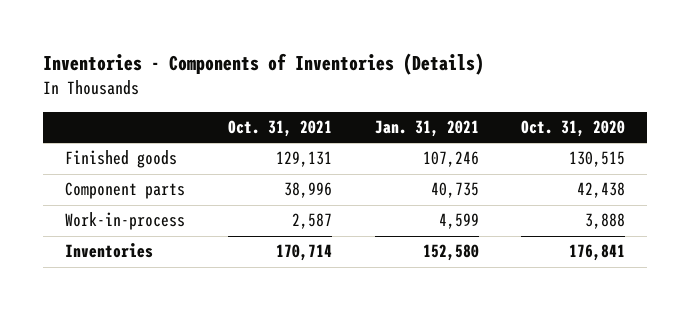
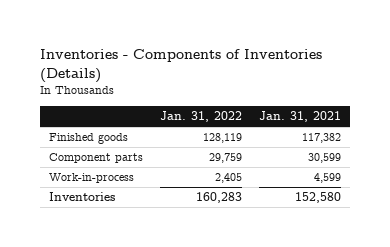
[227,119,332,137] Oct. 31, 2021 -> none
[521,119,626,137] Oct. 31, 2020 -> none
none -> [159,111,242,123] Jan. 31, 2022
[422,151,479,168] 107,246 -> [302,133,342,144] 117,382
[430,182,479,199] 40,735 -> [308,153,342,164] 30,599

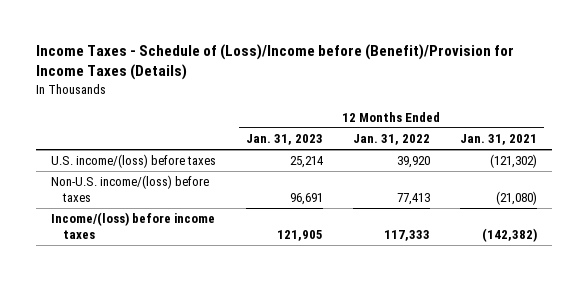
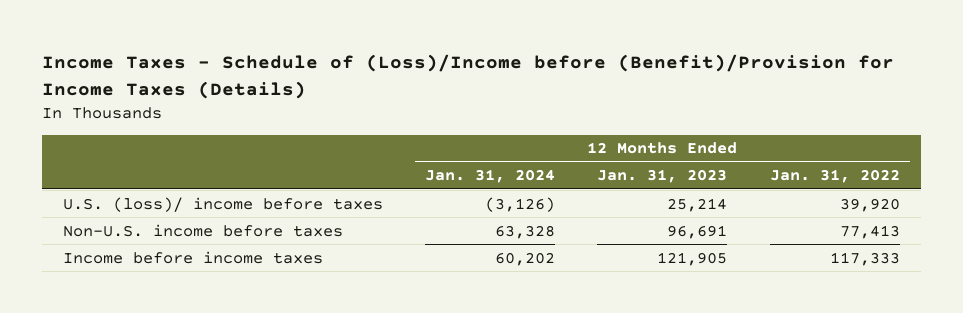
[459,134,537,146] Jan. 31, 2021 -> none
none -> [425,169,556,184] Jan. 31, 2024
[51,154,217,169] U.S. income/(loss) before taxes -> [63,196,384,212] U.S. (loss)/ income before taxes
[51,175,210,202] Non-U.S. income/(loss) before taxes -> [63,223,344,237] Non-U.S. income before taxes
[51,212,216,239] Income/(loss) before income taxes -> [63,250,324,264] Income before income taxes

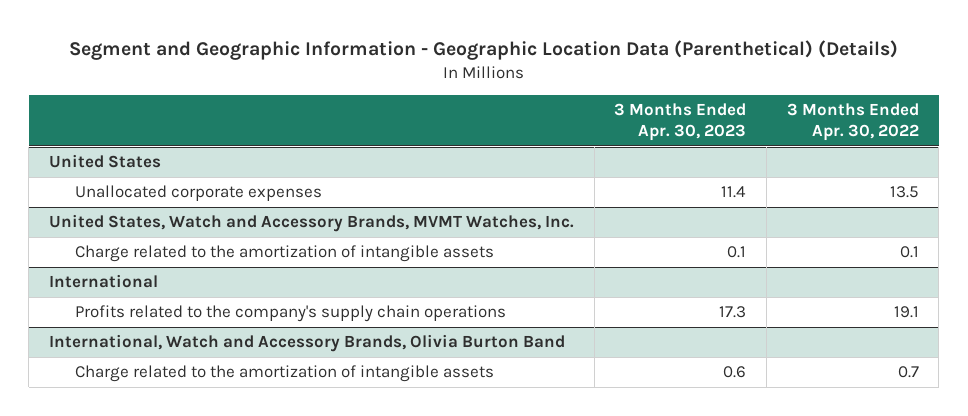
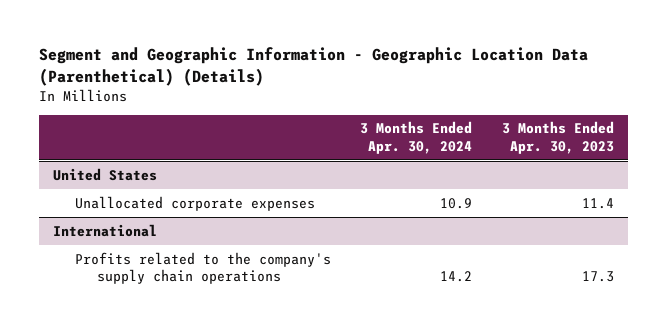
[786,102,919,142] 3 Months Ended Apr. 30, 2022 -> none
none -> [360,121,473,154] 3 Months Ended Apr. 30, 2024
[49,214,575,233] United States, Watch and Accessory Brands, MVMT Watches, Inc. -> none
[74,245,494,263] Charge related to the amortization of intangible assets -> none
[49,334,566,353] International, Watch and Accessory Brands, Olivia Burton Band -> none
[74,365,494,383] Charge related to the amortization of intangible assets -> none

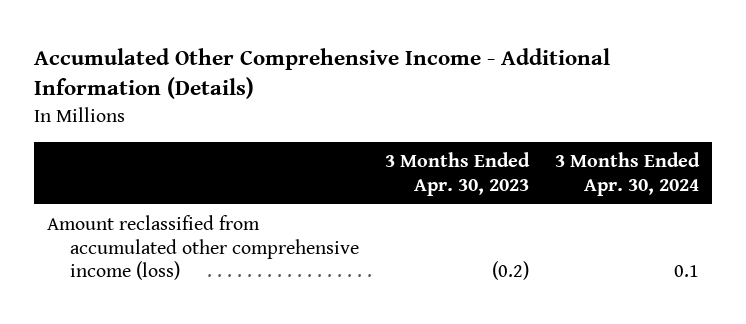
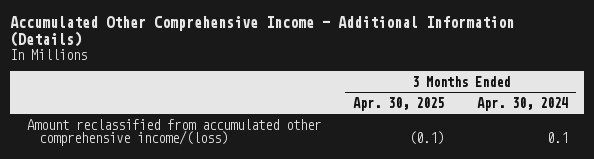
[384,152,530,196] 3 Months Ended Apr. 30, 2023 -> none
none -> [353,96,445,111] Apr. 30, 2025
[46,215,359,281] Amount reclassified from accumulated other comprehensive income (loss) -> [26,118,321,147] Amount reclassified from accumulated other comprehensive income/(loss)

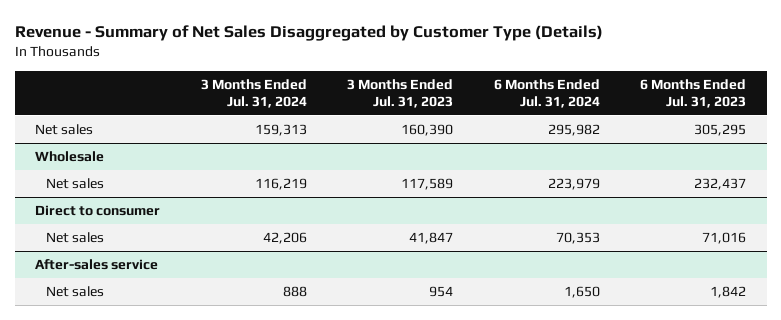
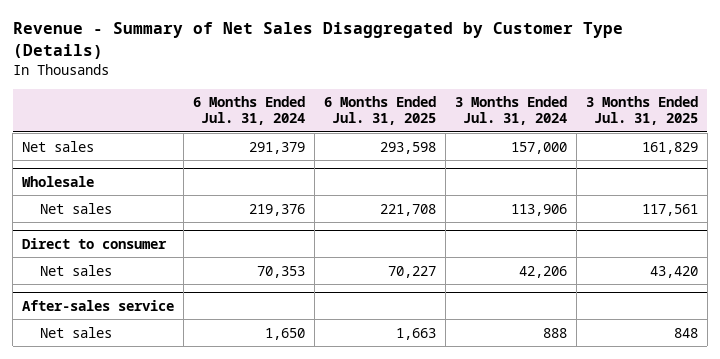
[347,78,454,108] 3 Months Ended Jul. 31, 2023 -> none
[640,78,747,108] 6 Months Ended Jul. 31, 2023 -> none
none -> [324,96,437,126] 6 Months Ended Jul. 31, 2025
none -> [585,96,698,126] 3 Months Ended Jul. 31, 2025
[254,124,307,137] 159,313 -> [511,141,568,154] 157,000
[547,124,600,137] 295,982 -> [249,141,306,154] 291,379
[254,178,307,191] 116,219 -> [511,203,568,216] 113,906
[547,178,600,191] 223,979 -> [249,203,306,216] 219,376

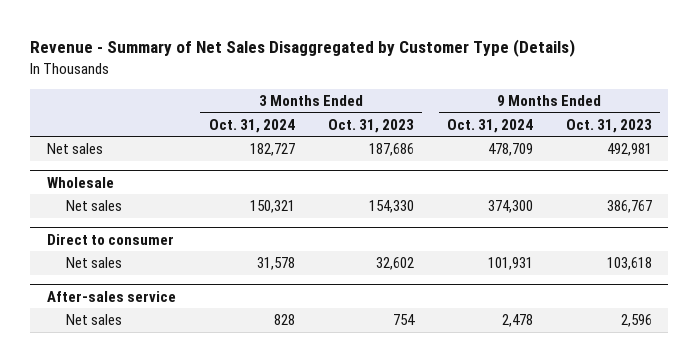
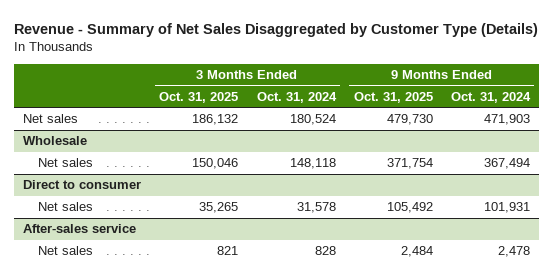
[327,118,414,133] Oct. 31, 2023 -> none
[565,118,652,133] Oct. 31, 2023 -> none
none -> [159,91,239,103] Oct. 31, 2025
none -> [353,91,433,103] Oct. 31, 2025
[249,143,295,157] 182,727 -> [289,114,336,126] 180,524
[487,143,533,157] 478,709 -> [483,114,530,126] 471,903
[249,200,295,214] 150,321 -> [289,158,336,170] 148,118
[487,200,533,214] 374,300 -> [483,158,530,170] 367,494

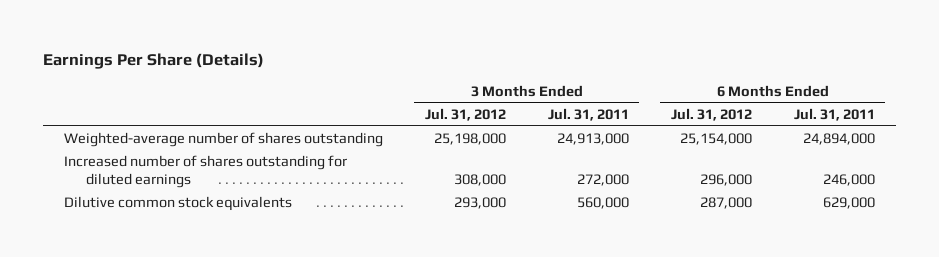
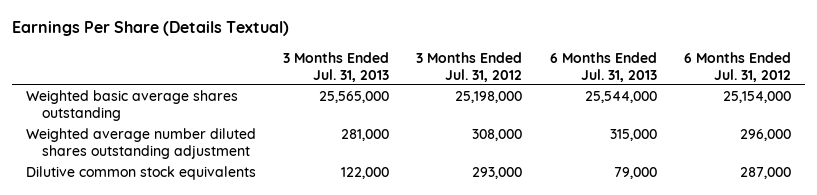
[42,53,264,70] Earnings Per Share (Details) -> [11,21,289,37] Earnings Per Share (Details Textual)
[547,107,629,121] Jul. 31, 2011 -> none
[793,107,875,121] Jul. 31, 2011 -> none
none -> [283,51,390,82] 3 Months Ended Jul. 31, 2013
none -> [549,51,657,82] 6 Months Ended Jul. 31, 2013
[63,132,383,148] Weighted-average number of shares outstanding -> [25,90,238,122] Weighted basic average shares outstanding
[63,155,347,188] Increased number of shares outstanding for diluted earnings -> [25,128,256,160] Weighted average number diluted shares outstanding adjustment

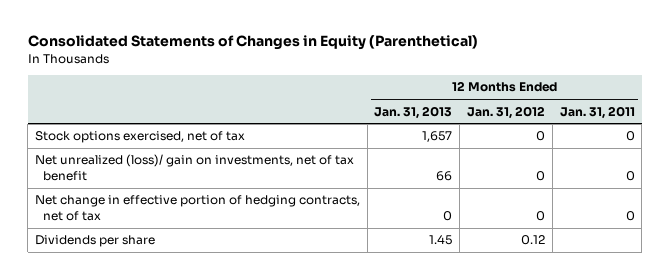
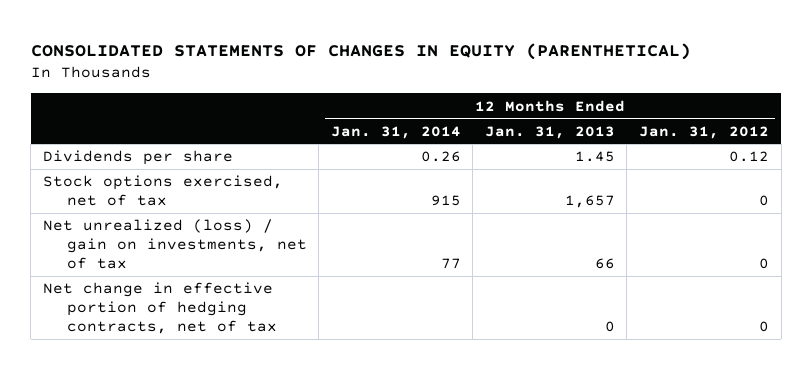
[27,35,478,51] Consolidated Statements of Changes in Equity (Parenthetical) -> [30,42,691,60] CONSOLIDATED STATEMENTS OF CHANGES IN EQUITY (PARENTHETICAL)
[559,105,635,119] Jan. 31, 2011 -> none
none -> [330,125,461,139] Jan. 31, 2014
[34,235,155,248] Dividends per share -> [42,150,233,166] Dividends per share
[34,154,354,181] Net unrealized (loss)/ gain on investments, net of tax benefit -> [42,219,307,270] Net unrealized (loss) / gain on investments, net of tax

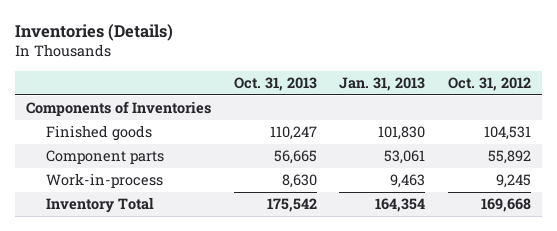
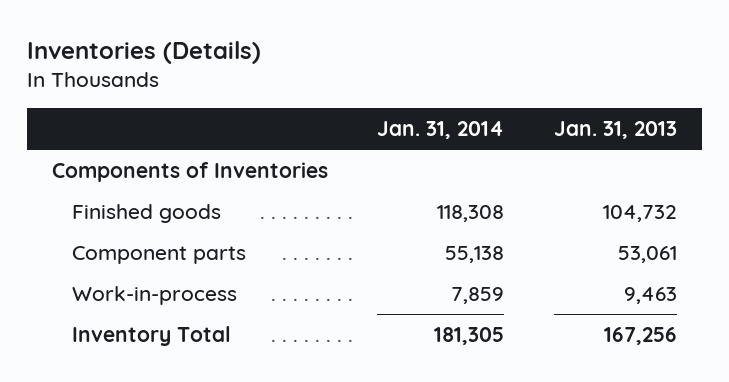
[233,76,317,91] Oct. 31, 2013 -> none
[447,76,531,91] Oct. 31, 2012 -> none
none -> [377,121,505,140] Jan. 31, 2014
[378,126,426,141] 101,830 -> [603,204,678,222] 104,732
[375,198,426,213] 164,354 -> [604,326,678,345] 167,256

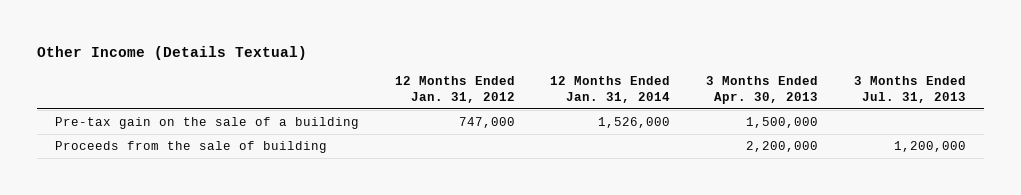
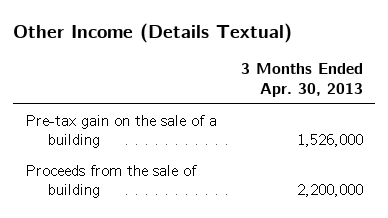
[394,76,515,104] 12 Months Ended Jan. 31, 2012 -> none
[550,76,671,104] 12 Months Ended Jan. 31, 2014 -> none
[853,76,966,104] 3 Months Ended Jul. 31, 2013 -> none
[746,117,819,129] 1,500,000 -> [297,134,364,148] 1,526,000

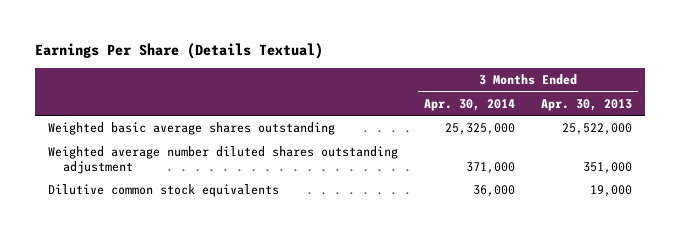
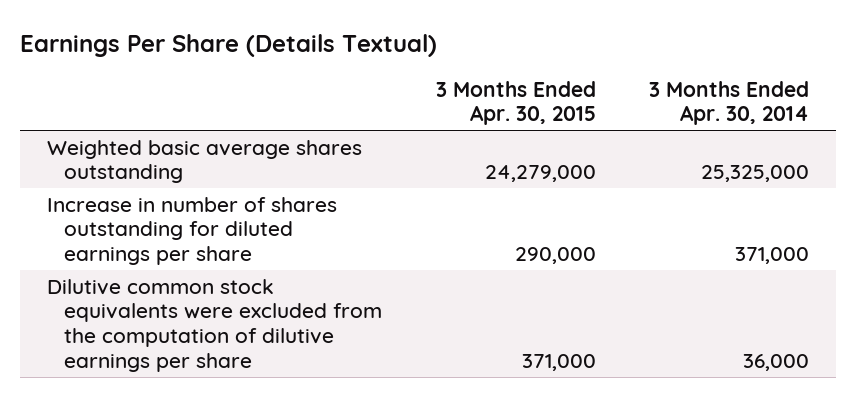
[540,98,632,111] Apr. 30, 2013 -> none
none -> [435,80,596,126] 3 Months Ended Apr. 30, 2015
[48,146,399,175] Weighted average number diluted shares outstanding adjustment -> [46,196,337,266] Increase in number of shares outstanding for diluted earnings per share
[48,184,280,198] Dilutive common stock equivalents -> [46,278,383,373] Dilutive common stock equivalents were excluded from the computation of dilutive earnings per share

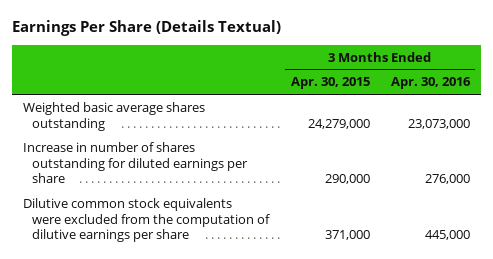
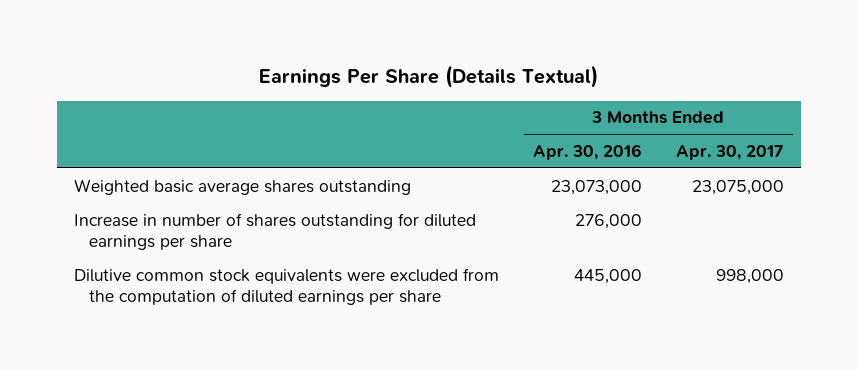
[290,77,370,90] Apr. 30, 2015 -> none
none -> [675,145,784,161] Apr. 30, 2017
[22,197,271,243] Dilutive common stock equivalents were excluded from the computation of dilutive earnings per share -> [73,267,499,306] Dilutive common stock equivalents were excluded from the computation of diluted earnings per share

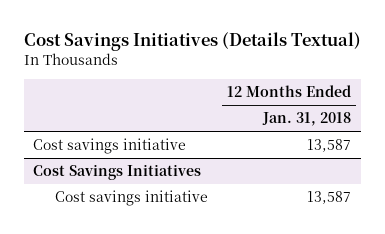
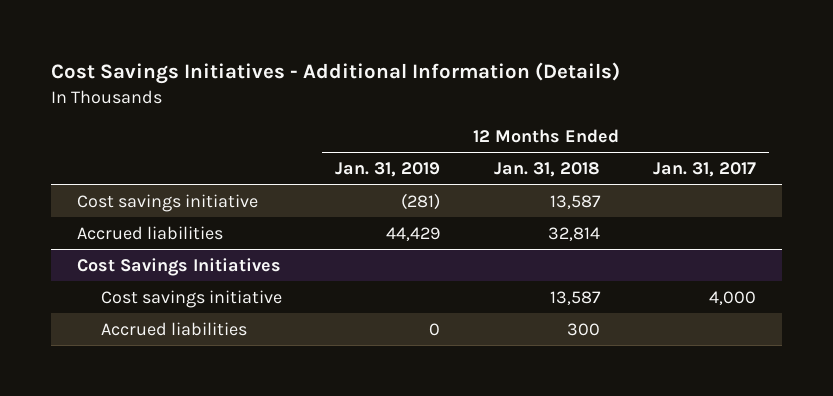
[23,31,361,51] Cost Savings Initiatives (Details Textual) -> [50,62,620,85] Cost Savings Initiatives - Additional Information (Details)
none -> [335,161,441,177] Jan. 31, 2019
none -> [652,161,756,177] Jan. 31, 2017
none -> [77,225,224,240] Accrued liabilities
none -> [101,321,248,336] Accrued liabilities

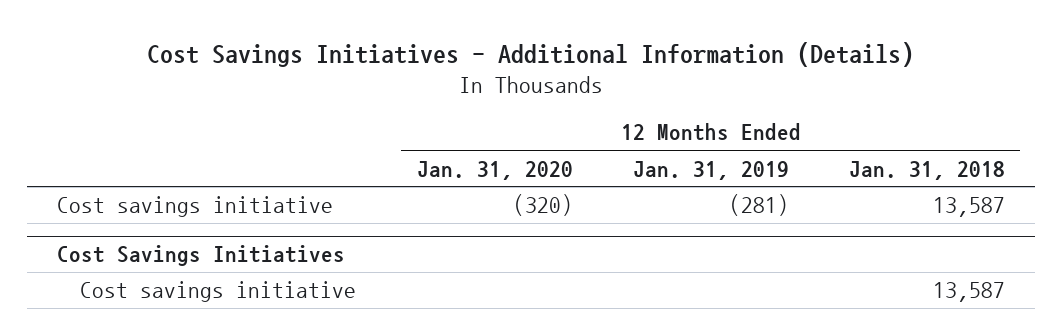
[652,161,756,177] Jan. 31, 2017 -> none
none -> [416,160,573,180] Jan. 31, 2020
[77,225,224,240] Accrued liabilities -> none
[101,321,248,336] Accrued liabilities -> none

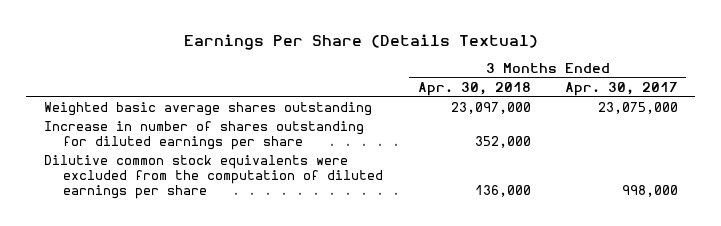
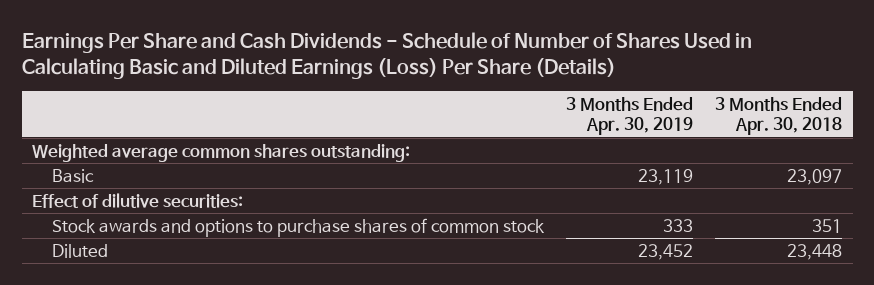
[183,34,538,51] Earnings Per Share (Details Textual) -> [21,31,752,80] Earnings Per Share and Cash Dividends - Schedule of Number of Shares Used in Calculating Basic and Diluted Earnings (Loss) Per Share (Details)
[564,82,678,97] Apr. 30, 2017 -> none
none -> [566,97,694,136] 3 Months Ended Apr. 30, 2019
[43,121,364,151] Increase in number of shares outstanding for diluted earnings per share -> none
[43,155,384,200] Dilutive common stock equivalents were excluded from the computation of diluted earnings per share -> none
none -> [32,143,411,162] Weighted average common shares outstanding:
[43,102,372,117] Weighted basic average shares outstanding -> [52,168,95,183] Basic
[450,102,531,115] 23,097,000 -> [786,168,842,185] 23,097
none -> [32,192,244,208] Effect of dilutive securities:
none -> [52,217,546,237] Stock awards and options to purchase shares of common stock
none -> [52,243,109,258] Diluted

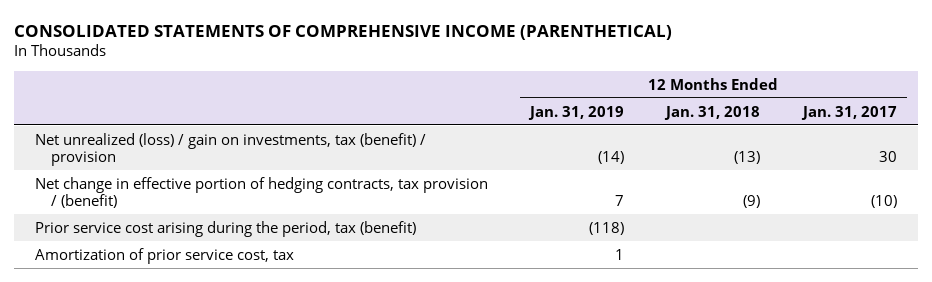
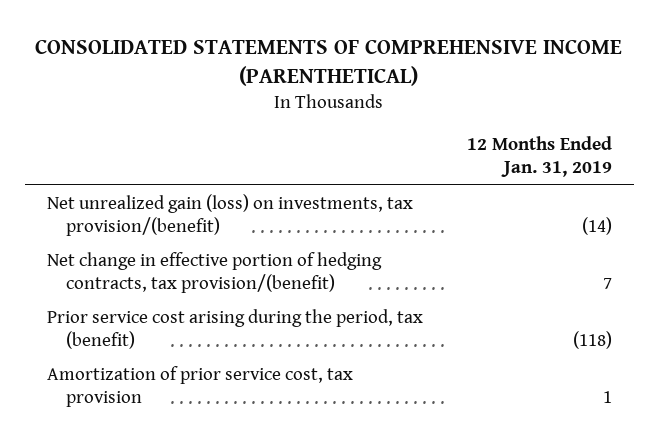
[664,105,761,120] Jan. 31, 2018 -> none
[800,105,897,120] Jan. 31, 2017 -> none
[34,132,426,167] Net unrealized (loss) / gain on investments, tax (benefit) / provision -> [46,193,413,237] Net unrealized gain (loss) on investments, tax provision/(benefit)
[34,176,488,209] Net change in effective portion of hedging contracts, tax provision / (benefit) -> [46,251,382,294] Net change in effective portion of hedging contracts, tax provision/(benefit)
[34,247,294,264] Amortization of prior service cost, tax -> [46,365,353,408] Amortization of prior service cost, tax provision

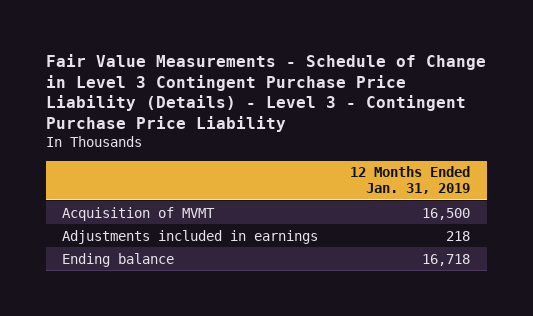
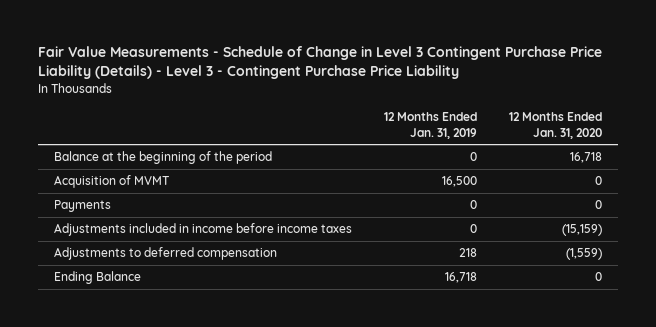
none -> [508,112,602,139] 12 Months Ended Jan. 31, 2020
none -> [54,151,273,165] Balance at the beginning of the period
none -> [54,200,112,213] Payments
[62,229,319,244] Adjustments included in earnings -> [54,223,353,237] Adjustments included in income before income taxes
[446,230,471,241] 218 -> [469,224,477,234] 0
none -> [54,247,278,261] Adjustments to deferred compensation
[62,252,175,267] Ending balance -> [54,271,142,285] Ending Balance

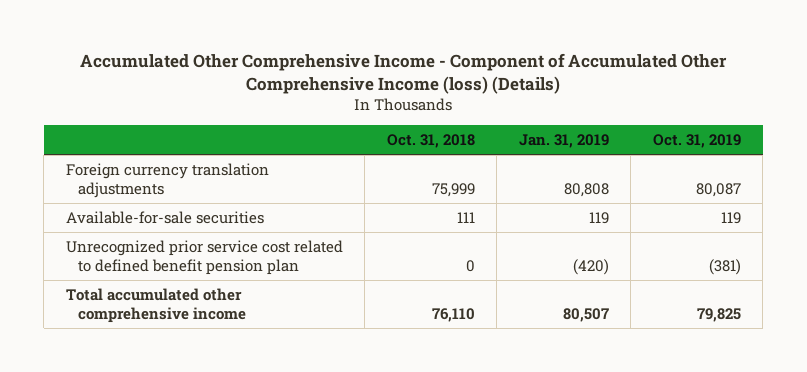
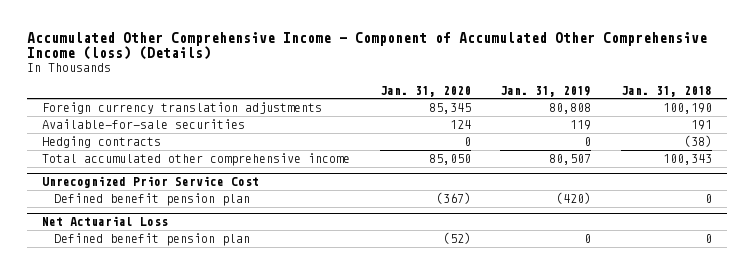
[386,134,475,149] Oct. 31, 2018 -> none
[652,134,741,149] Oct. 31, 2019 -> none
none -> [379,85,471,97] Jan. 31, 2020
none -> [621,85,713,97] Jan. 31, 2018
[65,239,343,275] Unrecognized prior service cost related to defined benefit pension plan -> none
none -> [42,135,162,148] Hedging contracts
none -> [42,176,260,189] Unrecognized Prior Service Cost
none -> [53,192,250,206] Defined benefit pension plan
none -> [42,216,169,227] Net Actuarial Loss
none -> [53,232,250,246] Defined benefit pension plan

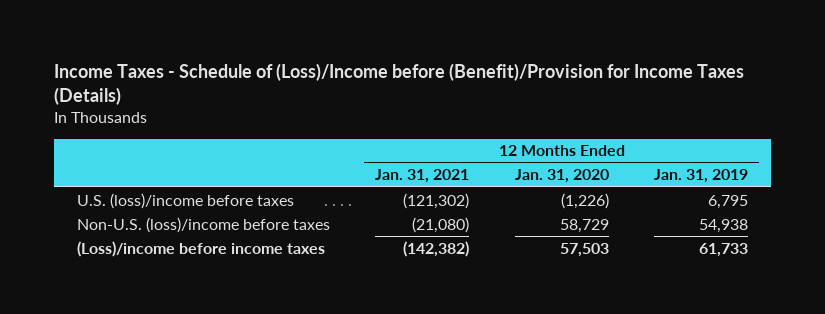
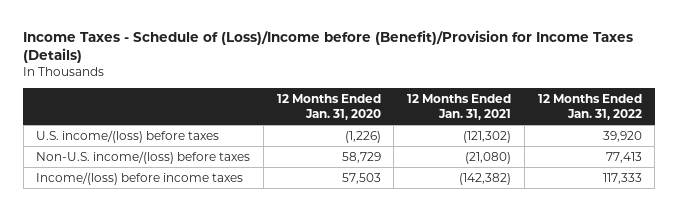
[653,169,748,184] Jan. 31, 2019 -> none
none -> [537,93,642,120] 12 Months Ended Jan. 31, 2022
[76,192,294,209] U.S. (loss)/income before taxes -> [36,129,220,143] U.S. income/(loss) before taxes
[76,216,330,233] Non-U.S. (loss)/income before taxes -> [36,150,251,164] Non-U.S. income/(loss) before taxes
[76,240,325,257] (Loss)/income before income taxes -> [36,171,244,185] Income/(loss) before income taxes

